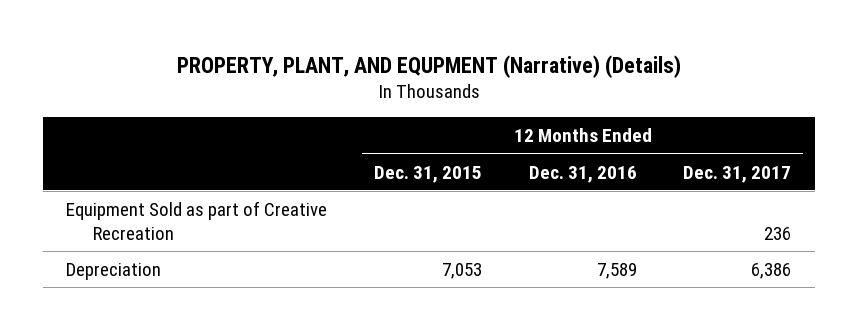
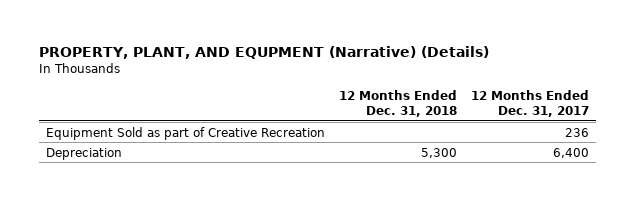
[373,165,482,183] Dec. 31, 2015 -> none
[528,165,637,183] Dec. 31, 2016 -> none
none -> [338,89,457,117] 12 Months Ended Dec. 31, 2018
[751,262,792,279] 6,386 -> [552,147,589,158] 6,400

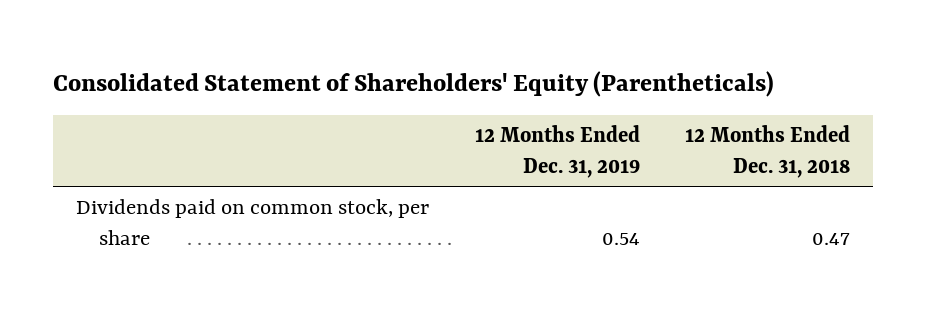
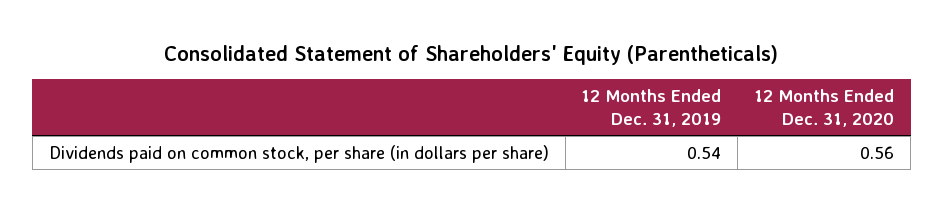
[685,125,851,178] 12 Months Ended Dec. 31, 2018 -> none
none -> [754,88,895,128] 12 Months Ended Dec. 31, 2020
[75,199,429,245] Dividends paid on common stock, per share -> [48,144,549,163] Dividends paid on common stock, per share (in dollars per share)

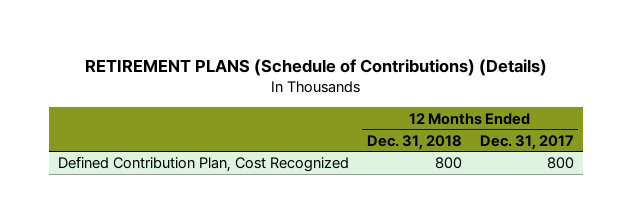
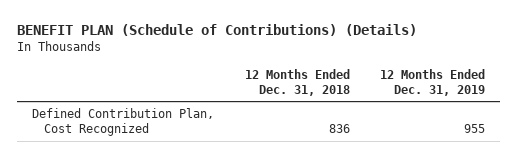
[84,59,547,77] RETIREMENT PLANS (Schedule of Contributions) (Details) -> [17,24,418,37] BENEFIT PLAN (Schedule of Contributions) (Details)
[479,134,574,150] Dec. 31, 2017 -> none
none -> [380,68,486,96] 12 Months Ended Dec. 31, 2019
[434,157,462,170] 800 -> [328,124,350,134] 836

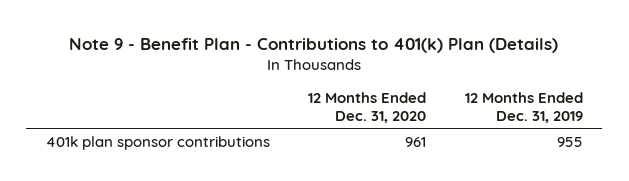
[17,24,418,37] BENEFIT PLAN (Schedule of Contributions) (Details) -> [69,37,559,53] Note 9 - Benefit Plan - Contributions to 401(k) Plan (Details)
[244,68,350,96] 12 Months Ended Dec. 31, 2018 -> none
none -> [308,91,427,123] 12 Months Ended Dec. 31, 2020
[32,108,215,137] Defined Contribution Plan, Cost Recognized -> [45,136,270,151] 401k plan sponsor contributions

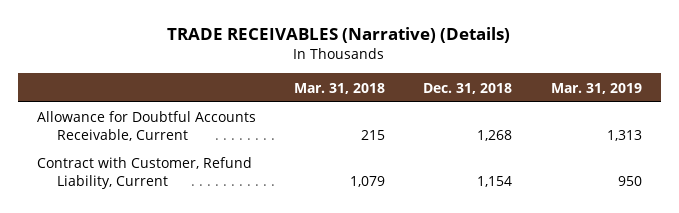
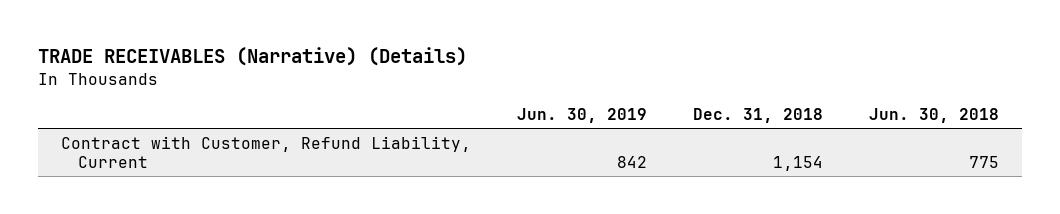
[294,82,386,94] Mar. 31, 2018 -> none
[550,82,642,94] Mar. 31, 2019 -> none
none -> [517,108,648,124] Jun. 30, 2019
none -> [869,108,1000,124] Jun. 30, 2018
[37,111,257,142] Allowance for Doubtful Accounts Receivable, Current -> none

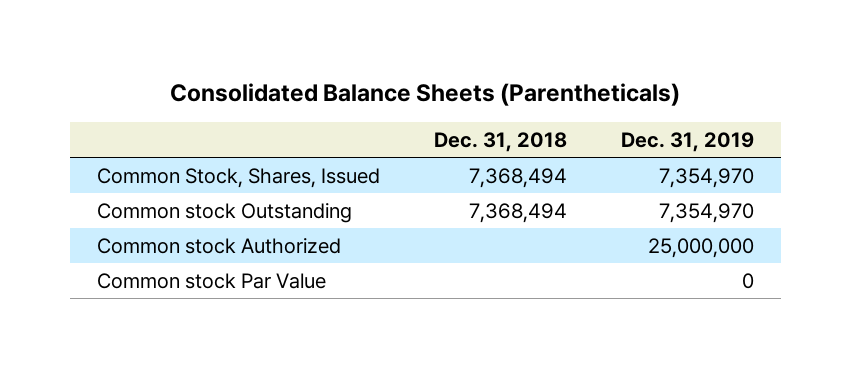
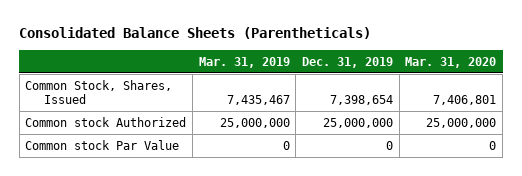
[433,131,567,152] Dec. 31, 2018 -> none
none -> [198,56,290,68] Mar. 31, 2019
none -> [405,56,497,68] Mar. 31, 2020
[96,202,352,223] Common stock Outstanding -> none
[658,167,754,188] 7,354,970 -> [330,94,394,105] 7,398,654

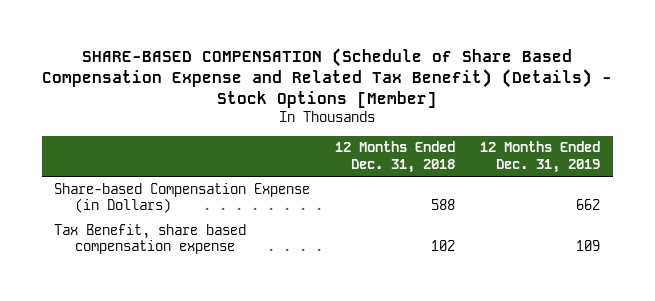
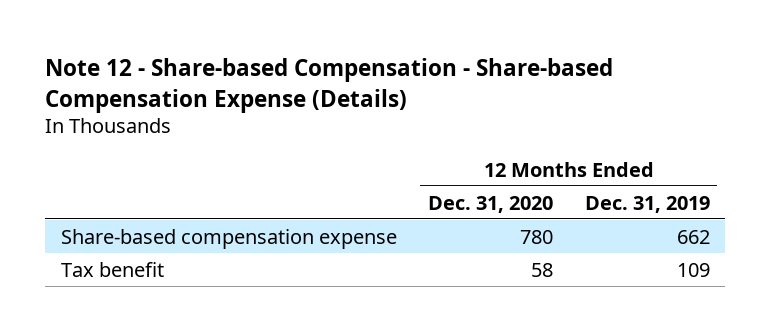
[42,48,613,109] SHARE-BASED COMPENSATION (Schedule of Share Based Compensation Expense and Related Tax Benefit) (Details) - Stock Options [Member] -> [45,57,614,113] Note 12 - Share-based Compensation - Share-based Compensation Expense (Details)
[335,141,456,173] 12 Months Ended Dec. 31, 2018 -> none
none -> [428,195,554,213] Dec. 31, 2020
[54,182,311,214] Share-based Compensation Expense (in Dollars) -> [60,228,397,249] Share-based compensation expense
[54,223,247,255] Tax Benefit, share based compensation expense -> [60,261,164,277] Tax benefit

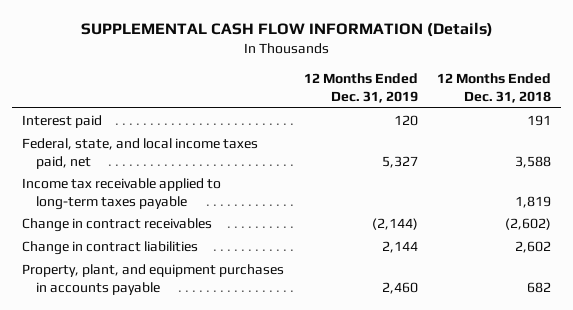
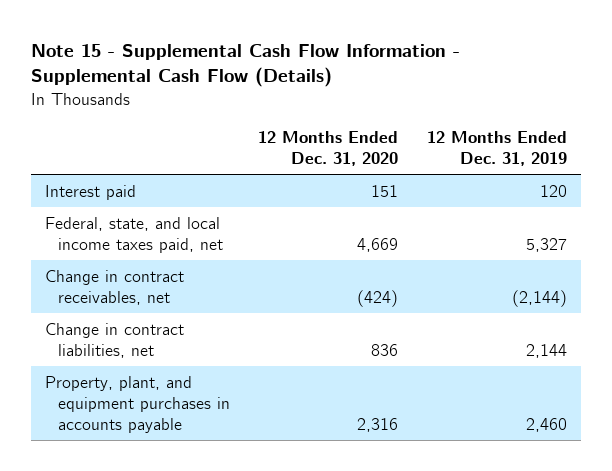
[80,21,493,37] SUPPLEMENTAL CASH FLOW INFORMATION (Details) -> [30,43,460,88] Note 15 - Supplemental Cash Flow Information - Supplemental Cash Flow (Details)
[437,73,552,103] 12 Months Ended Dec. 31, 2018 -> none
none -> [258,131,399,167] 12 Months Ended Dec. 31, 2020
[21,177,221,210] Income tax receivable applied to long-term taxes payable -> none
[21,217,212,232] Change in contract receivables -> [45,269,185,305] Change in contract receivables, net
[21,240,198,255] Change in contract liabilities -> [45,322,185,358] Change in contract liabilities, net

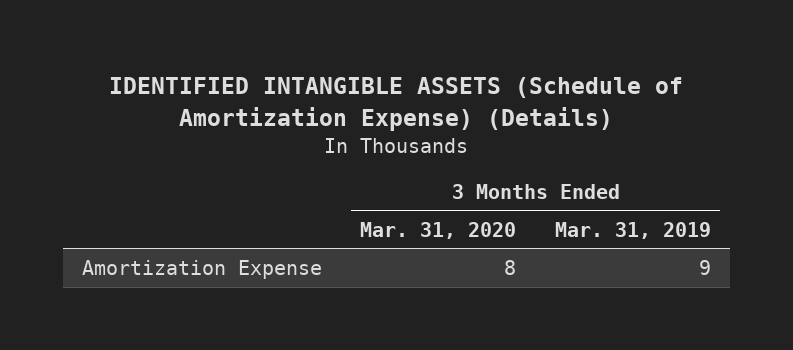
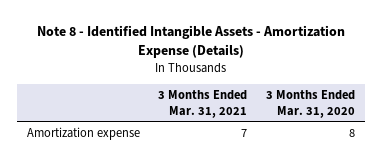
[109,77,684,131] IDENTIFIED INTANGIBLE ASSETS (Schedule of Amortization Expense) (Details) -> [36,25,345,59] Note 8 - Identified Intangible Assets - Amortization Expense (Details)
[554,221,711,239] Mar. 31, 2019 -> none
none -> [158,89,248,118] 3 Months Ended Mar. 31, 2021
[82,260,323,280] Amortization Expense -> [26,126,140,140] Amortization expense

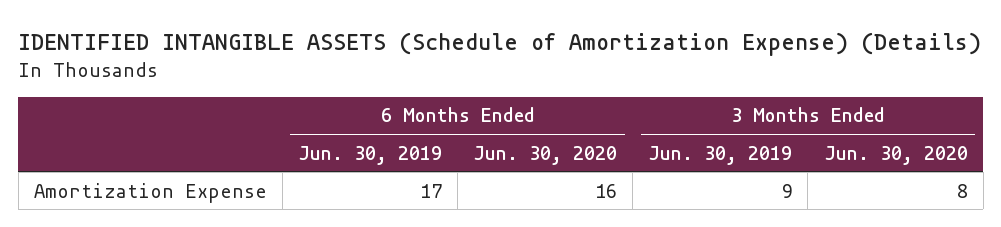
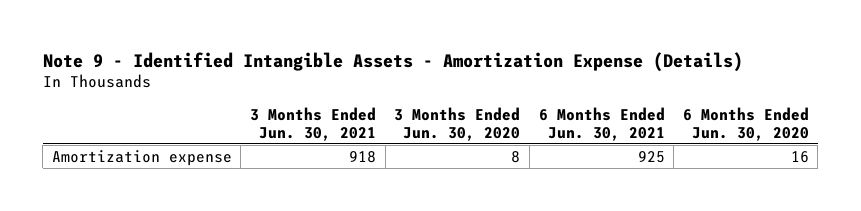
[18,31,982,56] IDENTIFIED INTANGIBLE ASSETS (Schedule of Amortization Expense) (Details) -> [42,51,743,72] Note 9 - Identified Intangible Assets - Amortization Expense (Details)
[298,145,443,165] Jun. 30, 2019 -> none
[648,145,793,165] Jun. 30, 2019 -> none
none -> [250,106,377,141] 3 Months Ended Jun. 30, 2021
none -> [538,106,665,141] 6 Months Ended Jun. 30, 2021
[33,182,267,203] Amortization Expense -> [51,149,232,166] Amortization expense

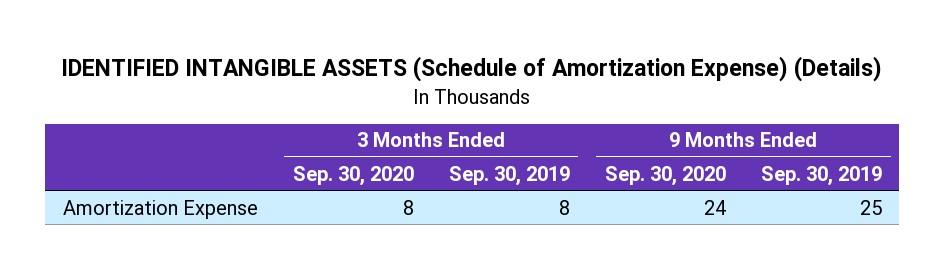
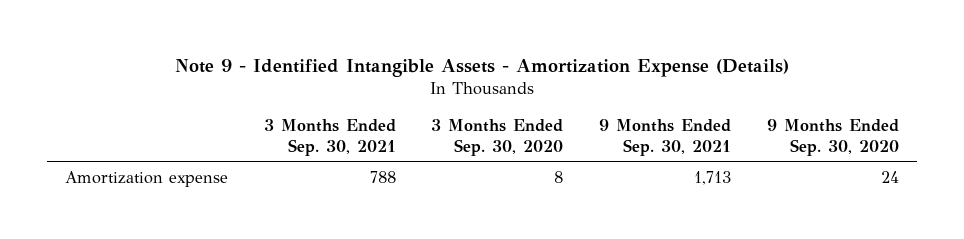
[61,56,883,83] IDENTIFIED INTANGIBLE ASSETS (Schedule of Amortization Expense) (Details) -> [174,59,789,78] Note 9 - Identified Intangible Assets - Amortization Expense (Details)
[448,165,570,186] Sep. 30, 2019 -> none
[760,165,882,186] Sep. 30, 2019 -> none
none -> [263,118,396,156] 3 Months Ended Sep. 30, 2021
none -> [599,118,732,156] 9 Months Ended Sep. 30, 2021
[62,199,258,219] Amortization Expense -> [64,170,228,187] Amortization expense

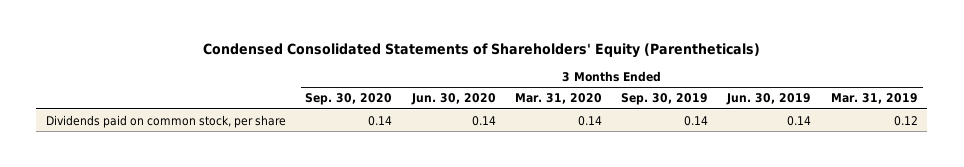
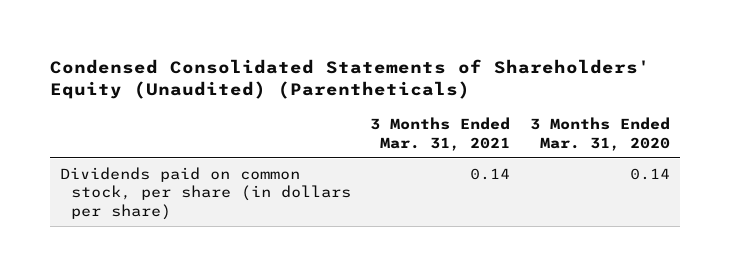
[202,43,760,59] Condensed Consolidated Statements of Shareholders' Equity (Parentheticals) -> [50,58,651,100] Condensed Consolidated Statements of Shareholders' Equity (Unaudited) (Parentheticals)
[305,93,393,106] Sep. 30, 2020 -> none
[410,93,496,106] Jun. 30, 2020 -> none
[621,93,709,106] Sep. 30, 2019 -> none
[726,93,812,106] Jun. 30, 2019 -> none
[830,93,918,105] Mar. 31, 2019 -> none
none -> [370,117,511,151] 3 Months Ended Mar. 31, 2021
[46,114,287,128] Dividends paid on common stock, per share -> [60,166,351,220] Dividends paid on common stock, per share (in dollars per share)

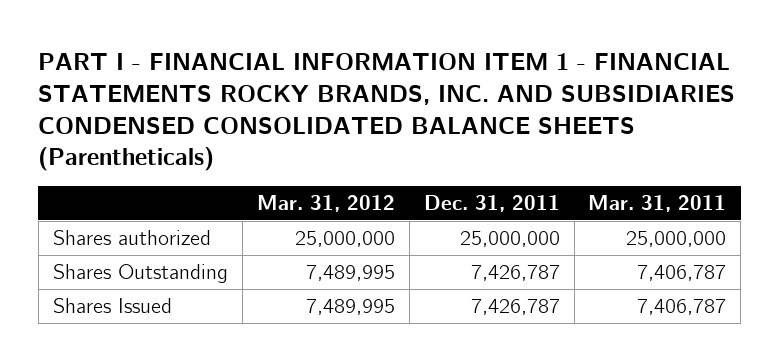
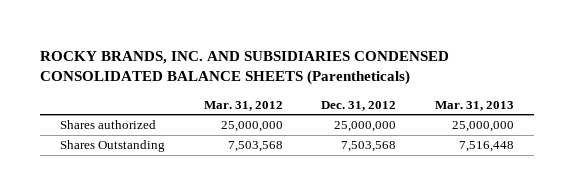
[38,53,736,172] PART I - FINANCIAL INFORMATION ITEM 1 - FINANCIAL STATEMENTS ROCKY BRANDS, INC. AND SUBSIDIARIES CONDENSED CONSOLIDATED BALANCE SHEETS (Parentheticals) -> [40,50,450,86] ROCKY BRANDS, INC. AND SUBSIDIARIES CONDENSED CONSOLIDATED BALANCE SHEETS (Parentheticals)
[423,194,560,212] Dec. 31, 2011 -> none
[588,194,727,212] Mar. 31, 2011 -> none
none -> [321,100,397,111] Dec. 31, 2012
none -> [435,100,515,111] Mar. 31, 2013
[52,298,172,314] Shares Issued -> none
[305,265,395,282] 7,489,995 -> [227,141,283,153] 7,503,568

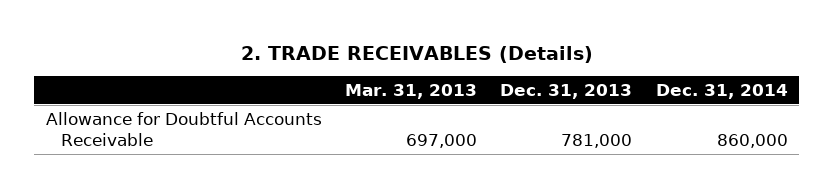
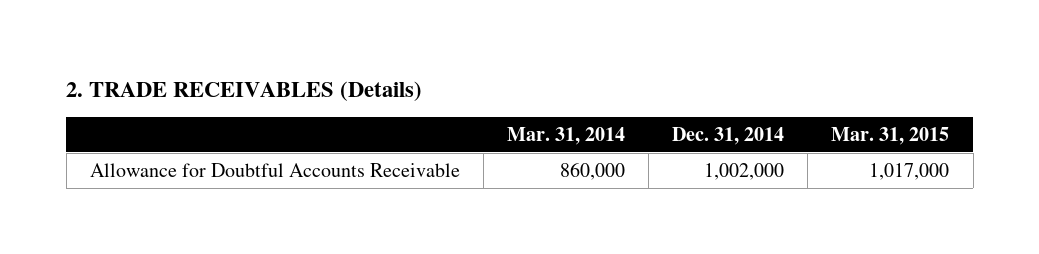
[345,83,478,99] Mar. 31, 2013 -> none
[500,83,633,99] Dec. 31, 2013 -> none
none -> [507,126,626,145] Mar. 31, 2014
none -> [831,126,950,145] Mar. 31, 2015
[716,134,788,149] 860,000 -> [704,162,785,180] 1,002,000

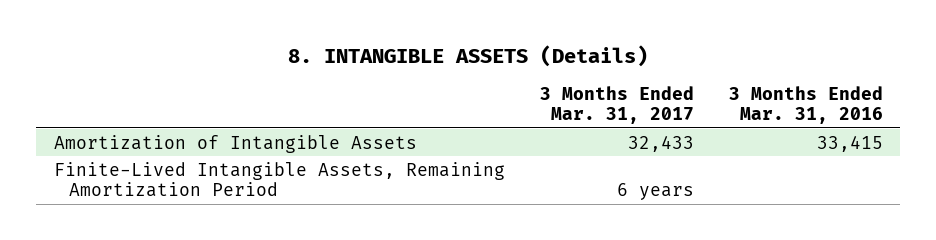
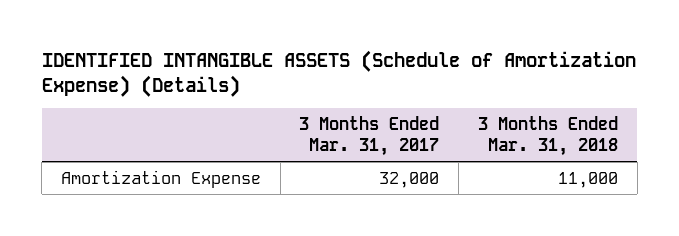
[288,44,649,67] 8. INTANGIBLE ASSETS (Details) -> [41,49,636,98] IDENTIFIED INTANGIBLE ASSETS (Schedule of Amortization Expense) (Details)
[728,86,883,125] 3 Months Ended Mar. 31, 2016 -> none
none -> [477,116,618,156] 3 Months Ended Mar. 31, 2018
[53,161,505,198] Finite-Lived Intangible Assets, Remaining Amortization Period -> none
[53,134,417,153] Amortization of Intangible Assets -> [60,169,261,188] Amortization Expense
[627,134,694,152] 32,433 -> [379,171,440,188] 32,000

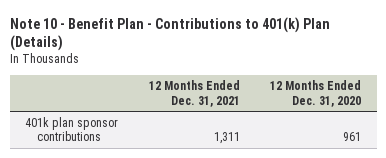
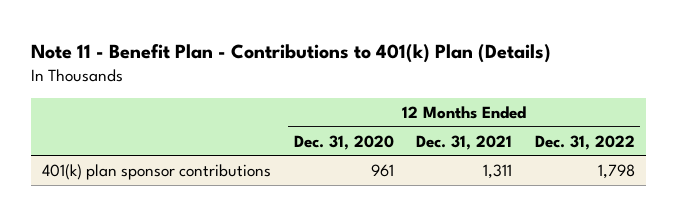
[9,16,330,52] Note 10 - Benefit Plan - Contributions to 401(k) Plan (Details) -> [30,43,551,63] Note 11 - Benefit Plan - Contributions to 401(k) Plan (Details)
none -> [534,134,635,150] Dec. 31, 2022
[25,117,119,142] 401k plan sponsor contributions -> [42,163,272,180] 401(k) plan sponsor contributions

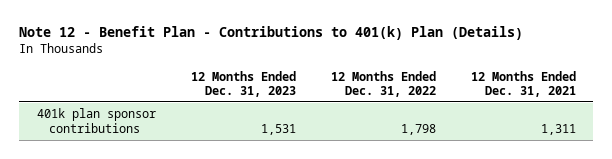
[30,43,551,63] Note 11 - Benefit Plan - Contributions to 401(k) Plan (Details) -> [19,26,524,41] Note 12 - Benefit Plan - Contributions to 401(k) Plan (Details)
[293,134,394,150] Dec. 31, 2020 -> none
none -> [190,70,296,98] 12 Months Ended Dec. 31, 2023
[42,163,272,180] 401(k) plan sponsor contributions -> [36,108,156,133] 401k plan sponsor contributions

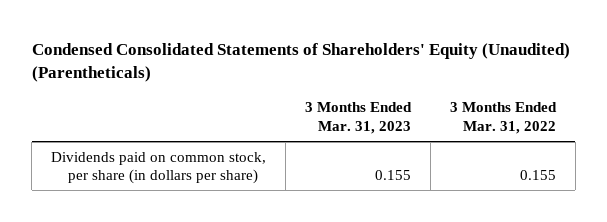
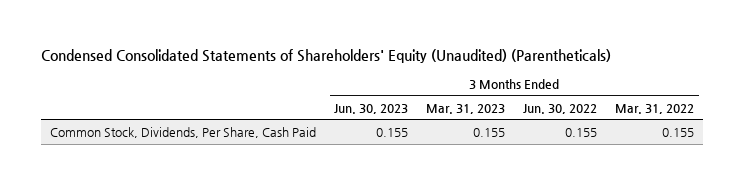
none -> [334,103,409,114] Jun. 30, 2023
none -> [523,103,598,114] Jun. 30, 2022
[51,151,267,185] Dividends paid on common stock, per share (in dollars per share) -> [50,127,317,139] Common Stock, Dividends, Per Share, Cash Paid

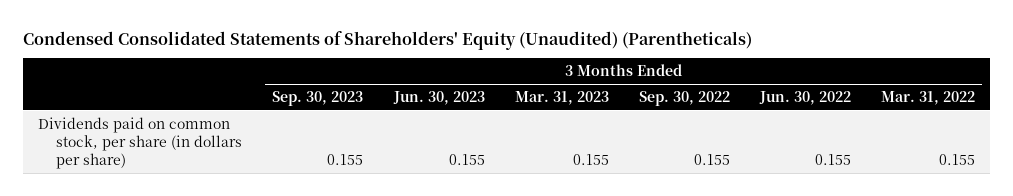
none -> [272,91,364,107] Sep. 30, 2023
none -> [638,91,730,107] Sep. 30, 2022
[50,127,317,139] Common Stock, Dividends, Per Share, Cash Paid -> [37,116,243,169] Dividends paid on common stock, per share (in dollars per share)

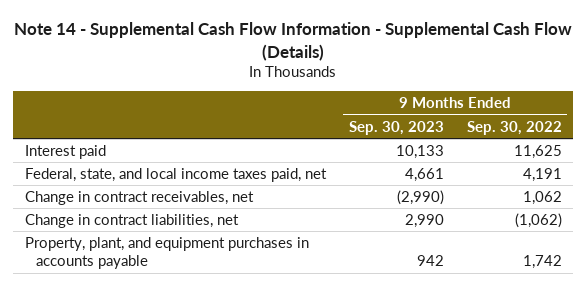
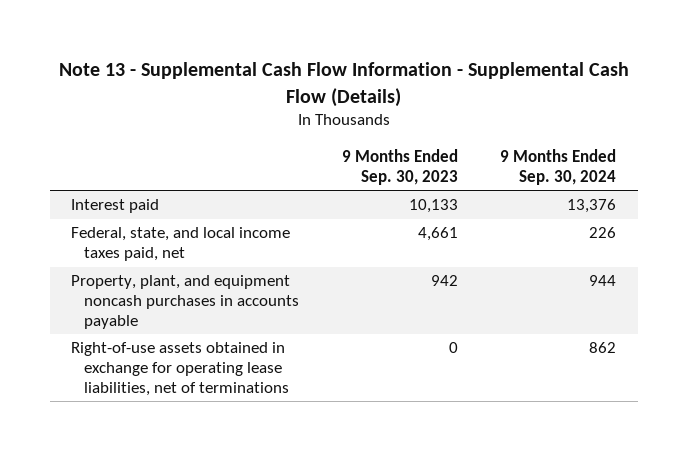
[14,22,573,61] Note 14 - Supplemental Cash Flow Information - Supplemental Cash Flow (Details) -> [58,62,629,107] Note 13 - Supplemental Cash Flow Information - Supplemental Cash Flow (Details)
[466,120,562,135] Sep. 30, 2022 -> none
none -> [500,148,617,185] 9 Months Ended Sep. 30, 2024
[24,190,254,205] Change in contract receivables, net -> none
[24,213,239,228] Change in contract liabilities, net -> none
[24,236,309,270] Property, plant, and equipment purchases in accounts payable -> [71,275,300,329] Property, plant, and equipment noncash purchases in accounts payable
none -> [71,342,290,396] Right-of-use assets obtained in exchange for operating lease liabilities, net of terminations

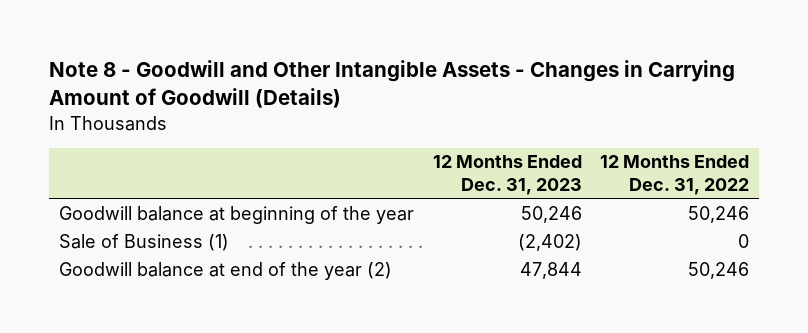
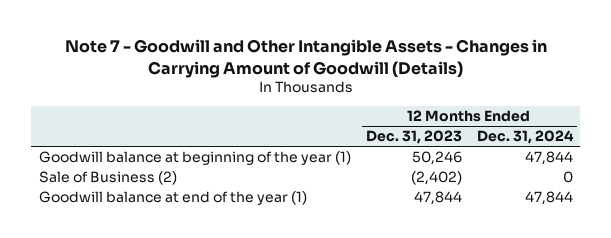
[49,60,736,109] Note 8 - Goodwill and Other Intangible Assets - Changes in Carrying Amount of Goodwill (Details) -> [64,39,547,78] Note 7 - Goodwill and Other Intangible Assets - Changes in Carrying Amount of Goodwill (Details)
[600,155,750,196] 12 Months Ended Dec. 31, 2022 -> none
none -> [476,130,574,145] Dec. 31, 2024
[58,206,414,225] Goodwill balance at beginning of the year -> [38,151,351,166] Goodwill balance at beginning of the year (1)
[58,234,229,252] Sale of Business (1) -> [38,171,177,186] Sale of Business (2)
[58,262,392,281] Goodwill balance at end of the year (2) -> [38,191,307,206] Goodwill balance at end of the year (1)

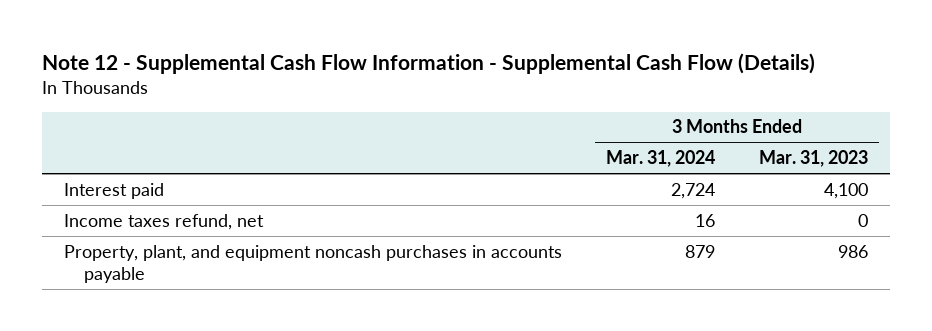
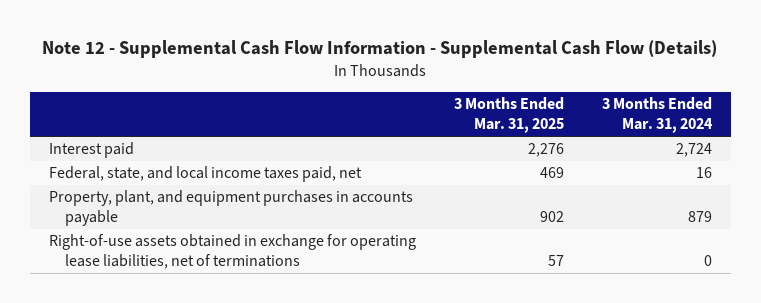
[759,150,869,168] Mar. 31, 2023 -> none
none -> [453,97,564,134] 3 Months Ended Mar. 31, 2025
[64,213,265,230] Income taxes refund, net -> [48,166,362,183] Federal, state, and local income taxes paid, net
[64,244,563,284] Property, plant, and equipment noncash purchases in accounts payable -> [48,190,413,227] Property, plant, and equipment purchases in accounts payable
none -> [48,234,416,270] Right-of-use assets obtained in exchange for operating lease liabilities, net of terminations

